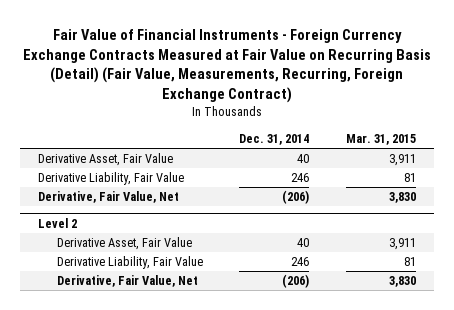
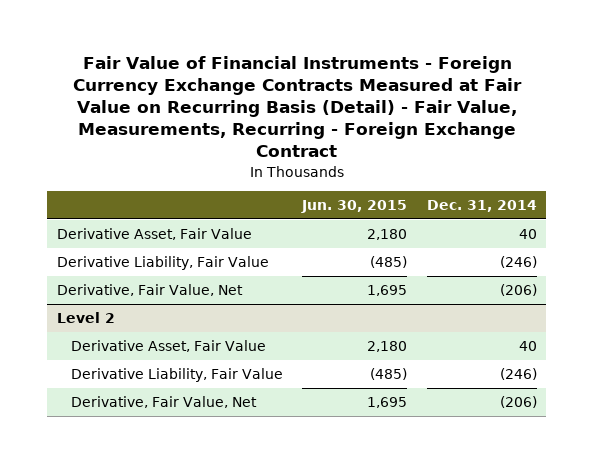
[22,29,431,104] Fair Value of Financial Instruments - Foreign Currency Exchange Contracts Measured at Fair Value on Recurring Basis (Detail) (Fair Value, Measurements, Recurring, Foreign Exchange Contract) -> [72,56,522,158] Fair Value of Financial Instruments - Foreign Currency Exchange Contracts Measured at Fair Value on Recurring Basis (Detail) - Fair Value, Measurements, Recurring - Foreign Exchange Contract
[345,134,416,146] Mar. 31, 2015 -> none
none -> [301,199,408,213] Jun. 30, 2015
[291,173,310,183] 246 -> [499,256,537,269] (246)
[291,257,310,267] 246 -> [499,368,537,381] (246)

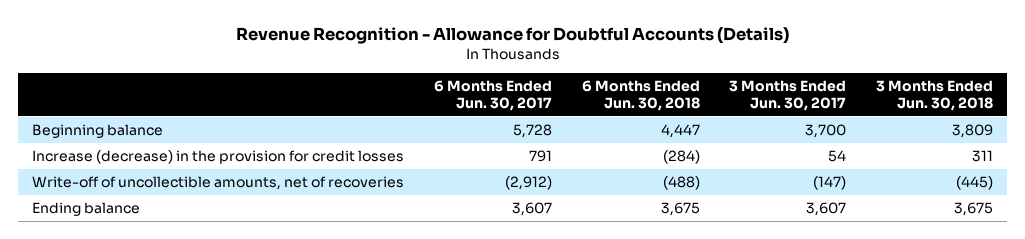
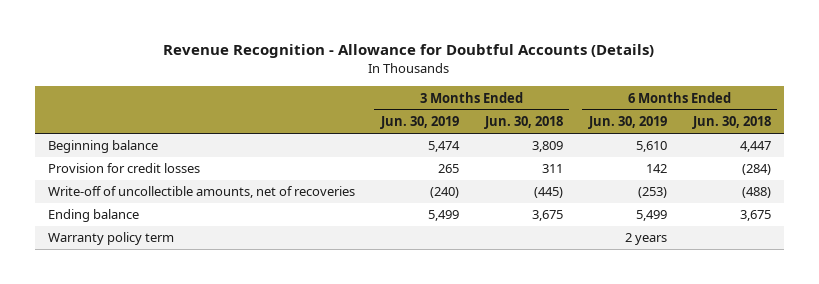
[434,80,553,111] 6 Months Ended Jun. 30, 2017 -> none
[729,80,847,111] 3 Months Ended Jun. 30, 2017 -> none
none -> [379,116,459,130] Jun. 30, 2019
none -> [587,116,667,130] Jun. 30, 2019
[32,150,405,165] Increase (decrease) in the provision for credit losses -> [47,163,200,174] Provision for credit losses
none -> [47,232,174,246] Warranty policy term

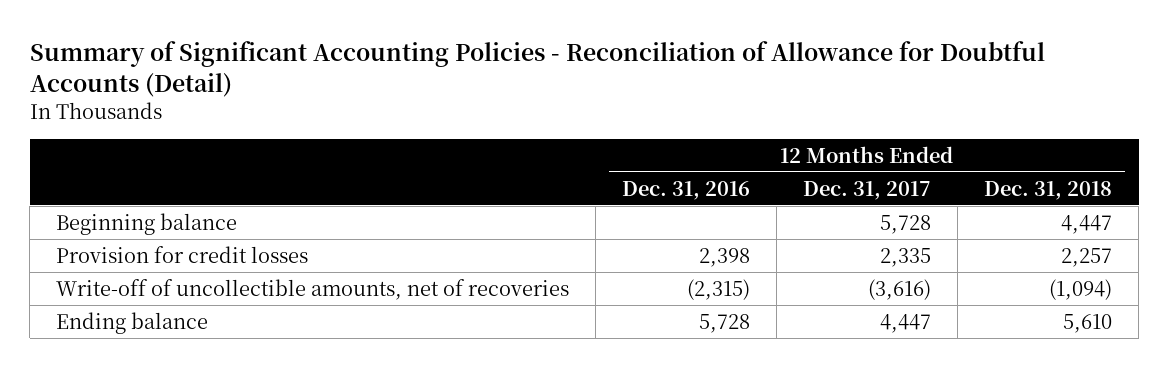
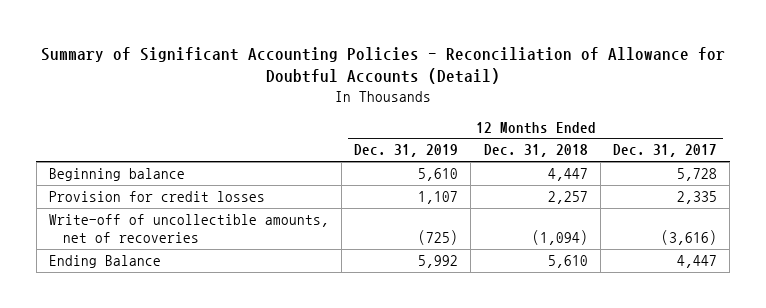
[622,180,751,200] Dec. 31, 2016 -> none
none -> [354,144,459,158] Dec. 31, 2019
[56,311,209,334] Ending balance -> [48,255,161,269] Ending Balance

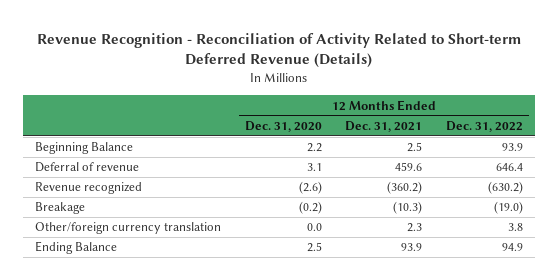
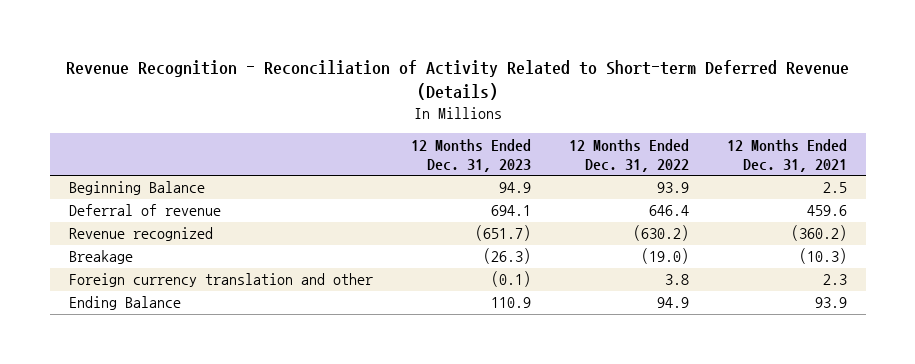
[244,120,322,132] Dec. 31, 2020 -> none
none -> [410,138,531,172] 12 Months Ended Dec. 31, 2023
[35,222,222,235] Other/foreign currency translation -> [68,273,373,288] Foreign currency translation and other

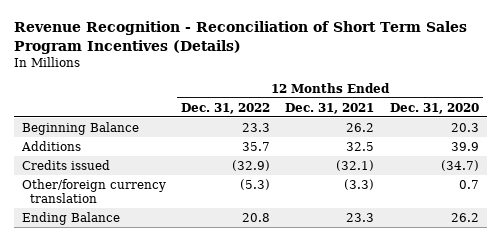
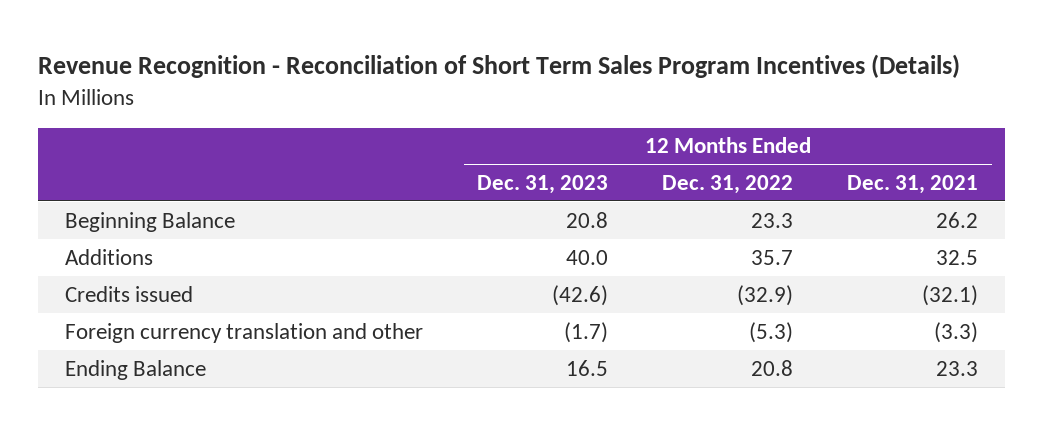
[389,102,479,114] Dec. 31, 2020 -> none
none -> [477,174,609,194] Dec. 31, 2023
[21,178,166,204] Other/foreign currency translation -> [65,322,424,343] Foreign currency translation and other

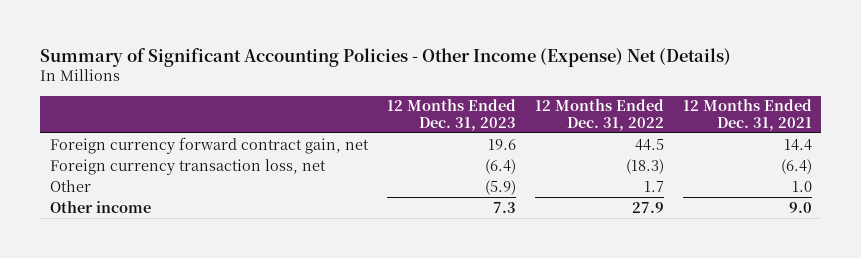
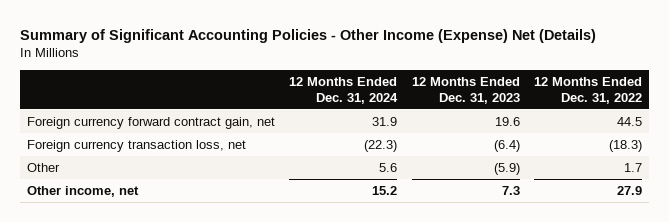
[682,99,812,131] 12 Months Ended Dec. 31, 2021 -> none
none -> [289,76,399,104] 12 Months Ended Dec. 31, 2024
[49,200,151,213] Other income -> [27,185,140,197] Other income, net

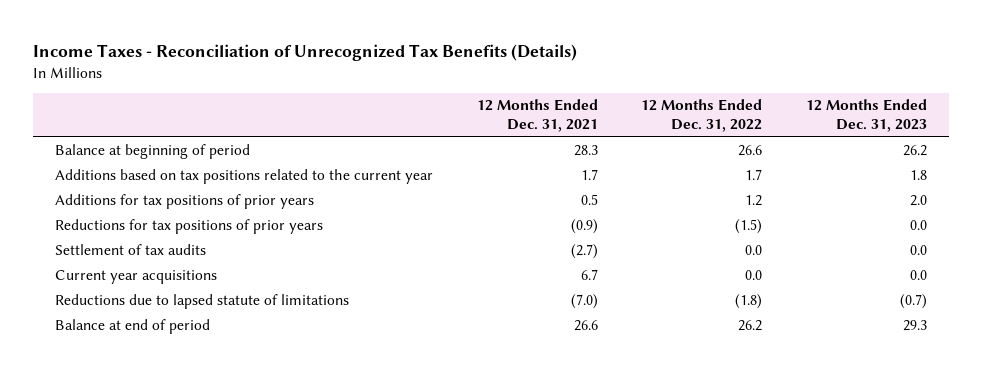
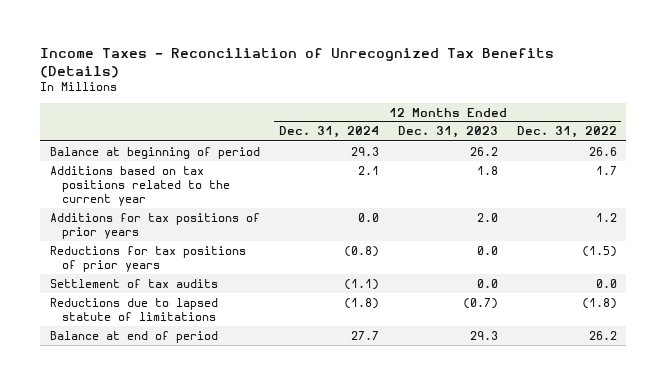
[476,99,598,133] 12 Months Ended Dec. 31, 2021 -> none
none -> [278,126,379,139] Dec. 31, 2024
[54,270,217,285] Current year acquisitions -> none

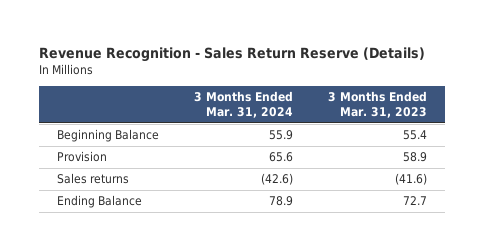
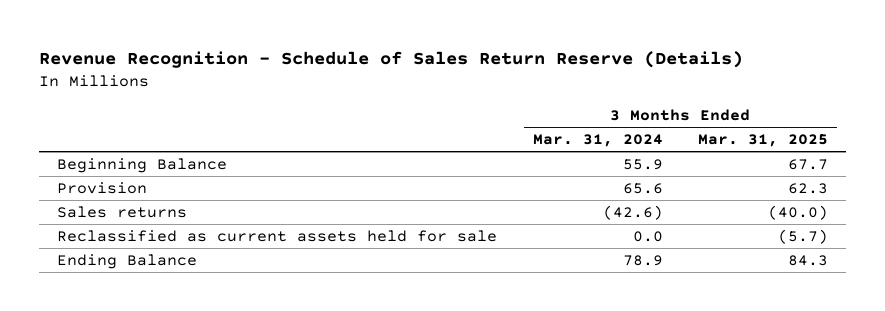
[39,46,426,62] Revenue Recognition - Sales Return Reserve (Details) -> [38,51,743,69] Revenue Recognition - Schedule of Sales Return Reserve (Details)
[328,91,428,119] 3 Months Ended Mar. 31, 2023 -> none
none -> [698,134,829,148] Mar. 31, 2025
none -> [56,229,497,242] Reclassified as current assets held for sale

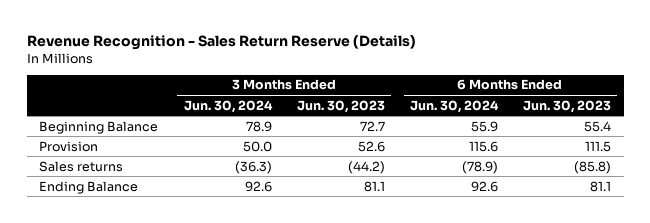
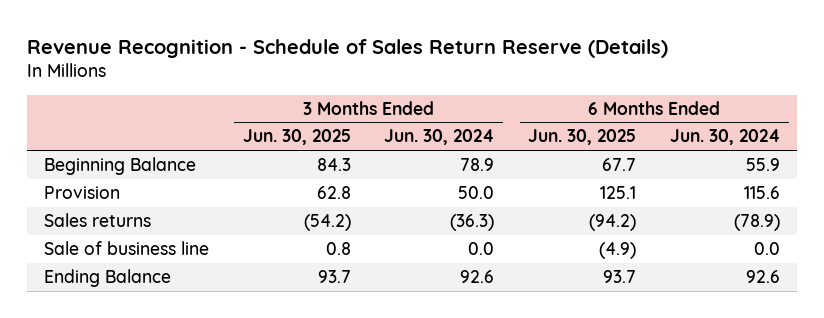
[26,35,416,51] Revenue Recognition - Sales Return Reserve (Details) -> [26,38,668,58] Revenue Recognition - Schedule of Sales Return Reserve (Details)
[296,99,385,113] Jun. 30, 2023 -> none
[522,99,611,113] Jun. 30, 2023 -> none
none -> [242,129,351,146] Jun. 30, 2025
none -> [528,129,637,146] Jun. 30, 2025
none -> [43,241,209,256] Sale of business line

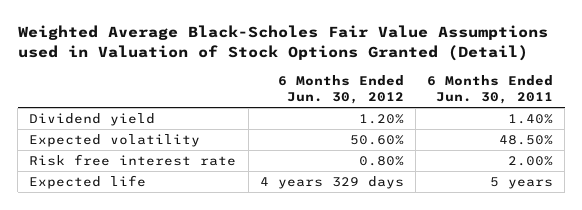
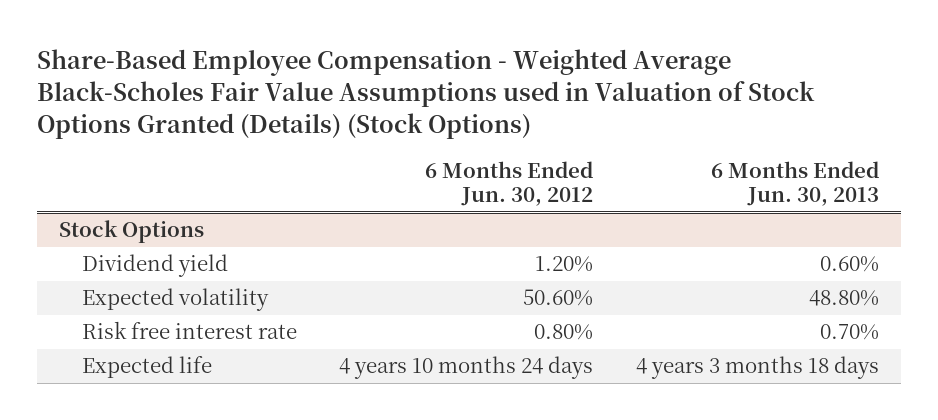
[17,25,548,62] Weighted Average Black-Scholes Fair Value Assumptions used in Valuation of Stock Options Granted (Detail) -> [37,49,816,139] Share-Based Employee Compensation - Weighted Average Black-Scholes Fair Value Assumptions used in Valuation of Stock Options Granted (Details) (Stock Options)
[427,75,554,105] 6 Months Ended Jun. 30, 2011 -> none
none -> [711,160,880,207] 6 Months Ended Jun. 30, 2013
none -> [58,220,204,244] Stock Options
[259,176,404,190] 4 years 329 days -> [339,356,594,380] 4 years 10 months 24 days

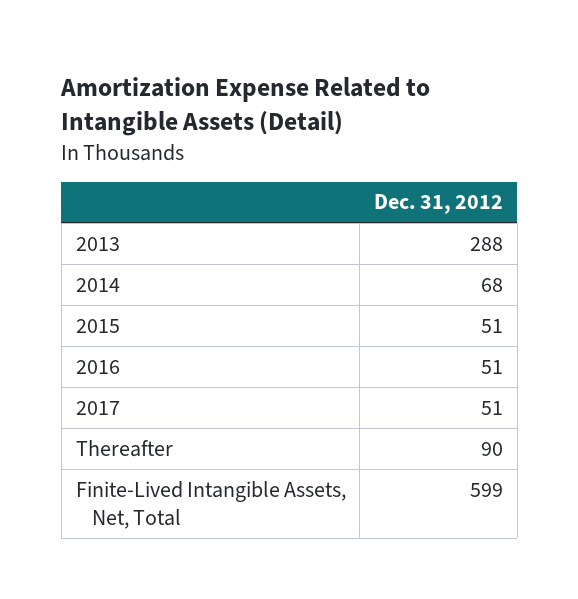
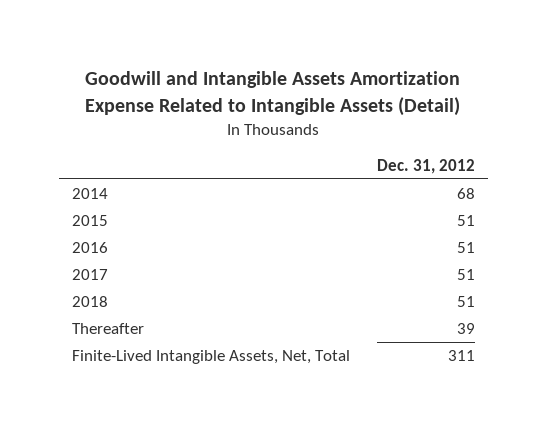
[60,76,431,136] Amortization Expense Related to Intangible Assets (Detail) -> [85,71,461,116] Goodwill and Intangible Assets Amortization Expense Related to Intangible Assets (Detail)
[75,236,120,251] 2013 -> none
none -> [72,295,109,307] 2018
[480,441,503,456] 90 -> [456,322,475,334] 39
[469,482,503,497] 599 -> [447,349,475,361] 311

